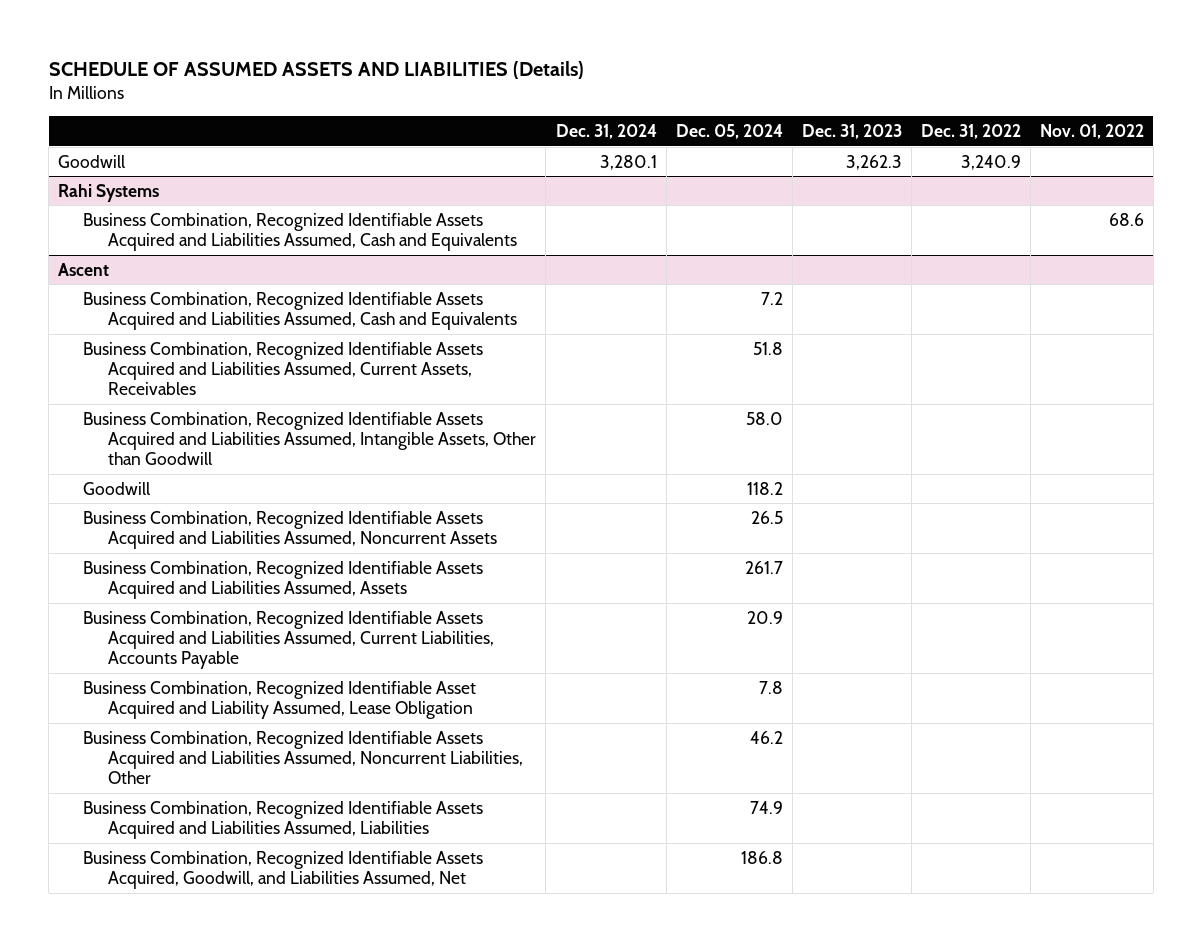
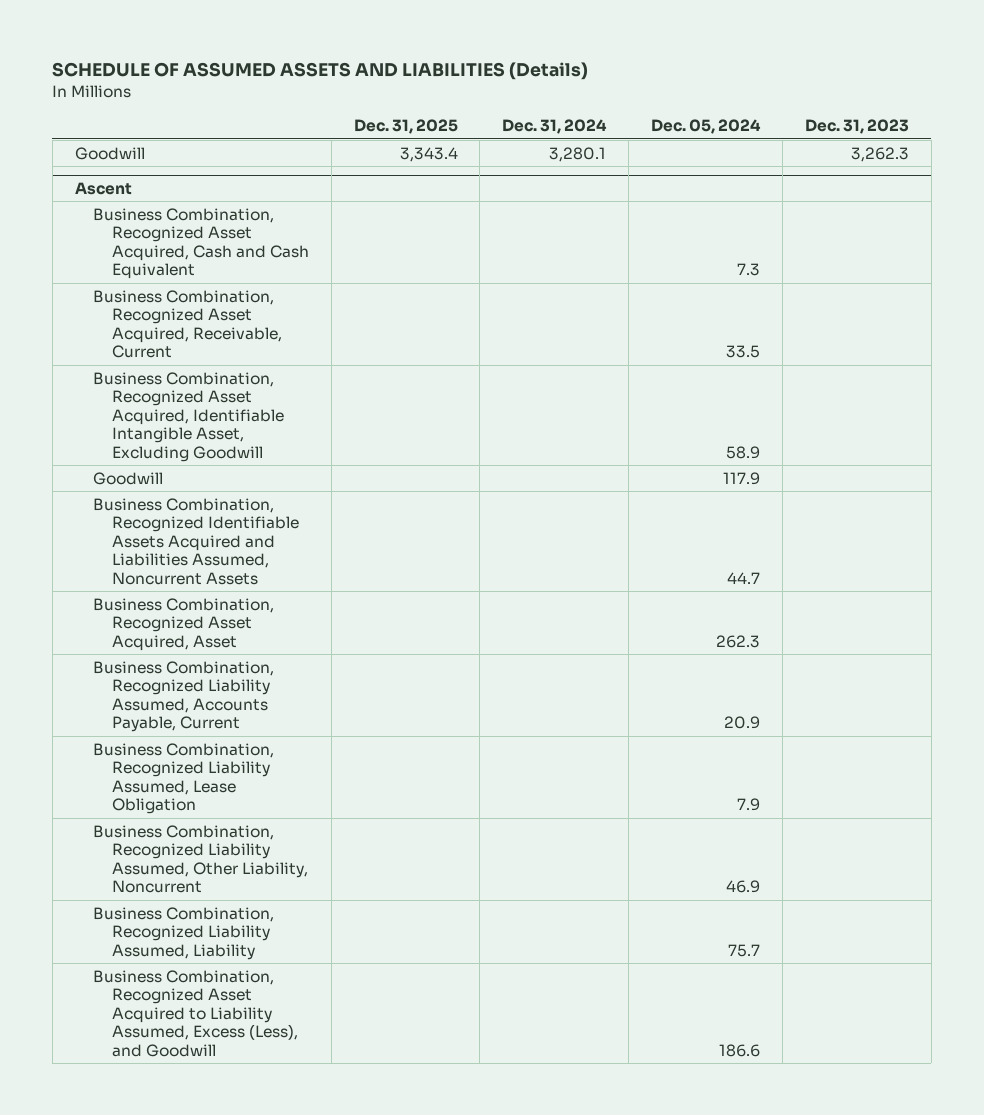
[920,124,1021,140] Dec. 31, 2022 -> none
[1039,124,1144,140] Nov. 01, 2022 -> none
none -> [353,119,458,135] Dec. 31, 2025
[58,183,160,202] Rahi Systems -> none
[83,212,518,252] Business Combination, Recognized Identifiable Assets Acquired and Liabilities Assumed, Cash and Equivalents -> none
[83,291,518,331] Business Combination, Recognized Identifiable Assets Acquired and Liabilities Assumed, Cash and Equivalents -> [93,207,309,280] Business Combination, Recognized Asset Acquired, Cash and Cash Equivalent
[760,291,783,305] 7.2 -> [737,263,761,277] 7.3
[83,341,484,396] Business Combination, Recognized Identifiable Assets Acquired and Liabilities Assumed, Current Assets, Receivables -> [93,289,282,359] Business Combination, Recognized Asset Acquired, Receivable, Current
[752,341,783,355] 51.8 -> [726,345,761,359] 33.5
[83,411,537,466] Business Combination, Recognized Identifiable Assets Acquired and Liabilities Assumed, Intangible Assets, Other than Goodwill -> [93,371,284,462] Business Combination, Recognized Asset Acquired, Identifiable Intangible Asset, Excluding Goodwill
[745,411,783,425] 58.0 -> [726,445,761,459] 58.9
[746,481,783,495] 118.2 -> [723,471,761,485] 117.9
[750,510,783,524] 26.5 -> [727,571,761,584] 44.7
[83,560,484,600] Business Combination, Recognized Identifiable Assets Acquired and Liabilities Assumed, Assets -> [93,597,275,651] Business Combination, Recognized Asset Acquired, Asset
[744,560,783,574] 261.7 -> [716,634,761,648] 262.3
[83,610,495,670] Business Combination, Recognized Identifiable Assets Acquired and Liabilities Assumed, Current Liabilities, Accounts Payable -> [93,660,275,733] Business Combination, Recognized Liability Assumed, Accounts Payable, Current
[83,680,477,720] Business Combination, Recognized Identifiable Asset Acquired and Liability Assumed, Lease Obligation -> [93,742,275,815] Business Combination, Recognized Liability Assumed, Lease Obligation
[758,680,783,694] 7.8 -> [737,798,761,812] 7.9
[83,730,524,785] Business Combination, Recognized Identifiable Assets Acquired and Liabilities Assumed, Noncurrent Liabilities, Other -> [93,824,308,894] Business Combination, Recognized Liability Assumed, Other Liability, Noncurrent
[749,730,783,744] 46.2 -> [726,880,761,894] 46.9
[83,800,484,840] Business Combination, Recognized Identifiable Assets Acquired and Liabilities Assumed, Liabilities -> [93,906,275,960] Business Combination, Recognized Liability Assumed, Liability
[749,800,783,814] 74.9 -> [728,943,761,957] 75.7
[83,850,484,890] Business Combination, Recognized Identifiable Assets Acquired, Goodwill, and Liabilities Assumed, Net -> [93,969,298,1057] Business Combination, Recognized Asset Acquired to Liability Assumed, Excess (Less), and Goodwill
[740,850,783,864] 186.8 -> [719,1043,761,1057] 186.6

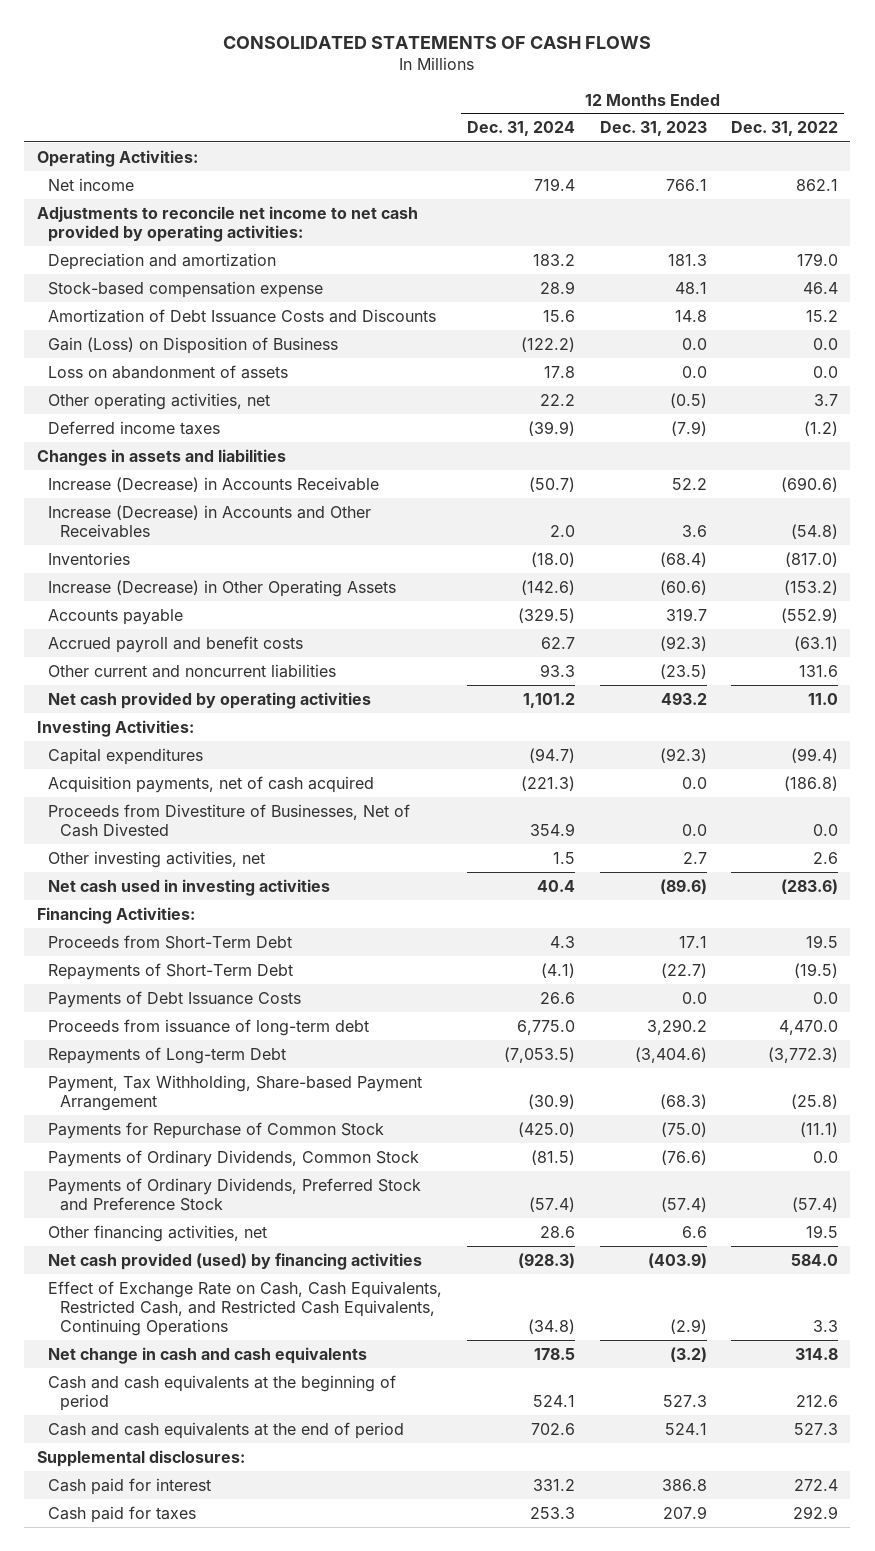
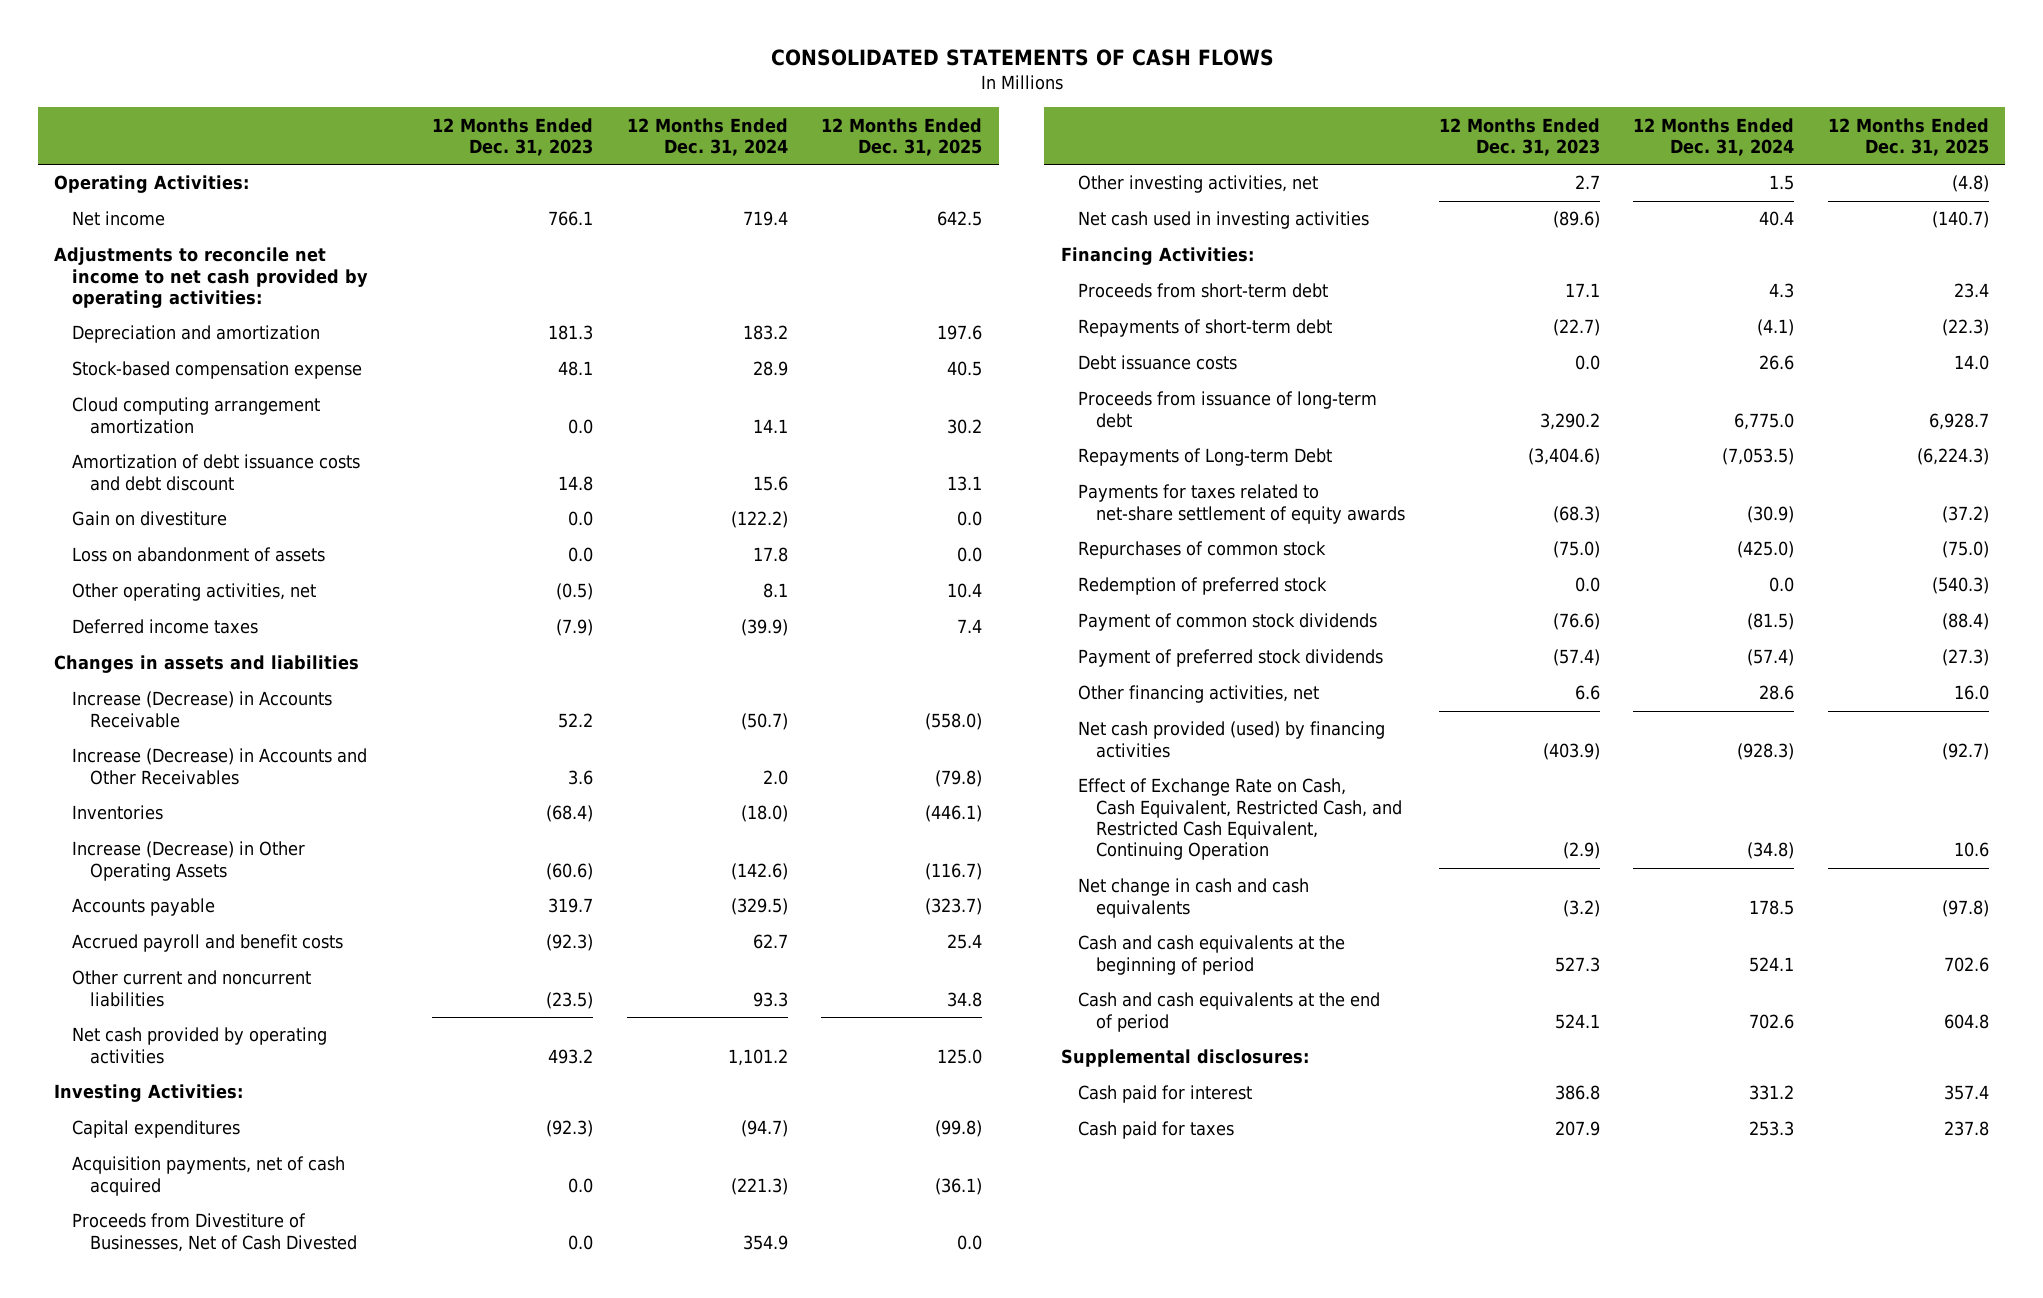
[731,121,839,137] Dec. 31, 2022 -> none
none -> [821,117,983,157] 12 Months Ended Dec. 31, 2025
none -> [72,397,321,434] Cloud computing arrangement amortization
[48,308,437,323] Amortization of Debt Issuance Costs and Discounts -> [72,454,361,491] Amortization of debt issuance costs and debt discount
[48,336,339,354] Gain (Loss) on Disposition of Business -> [72,511,228,527] Gain on divestiture
[540,393,576,406] 22.2 -> [762,583,788,599] 8.1
[48,934,293,949] Proceeds from Short-Term Debt -> [1078,283,1329,299] Proceeds from short-term debt
[48,962,294,980] Repayments of Short-Term Debt -> [1078,319,1333,338] Repayments of short-term debt
[48,990,302,1008] Payments of Debt Issuance Costs -> [1078,355,1238,371] Debt issuance costs
[48,1074,423,1111] Payment, Tax Withholding, Share-based Payment Arrangement -> [1078,484,1406,524] Payments for taxes related to net-share settlement of equity awards
[48,1121,385,1139] Payments for Repurchase of Common Stock -> [1078,541,1327,560] Repurchases of common stock
none -> [1078,577,1328,596] Redemption of preferred stock
[48,1149,420,1167] Payments of Ordinary Dividends, Common Stock -> [1078,613,1378,632] Payment of common stock dividends
[48,1177,422,1211] Payments of Ordinary Dividends, Preferred Stock and Preference Stock -> [1078,649,1384,668] Payment of preferred stock dividends
[48,1280,443,1336] Effect of Exchange Rate on Cash, Cash Equivalents, Restricted Cash, and Restricted Cash Equivalents, Continuing Operations -> [1078,778,1403,861] Effect of Exchange Rate on Cash, Cash Equivalent, Restricted Cash, and Restricted Cash Equivalent, Continuing Operation

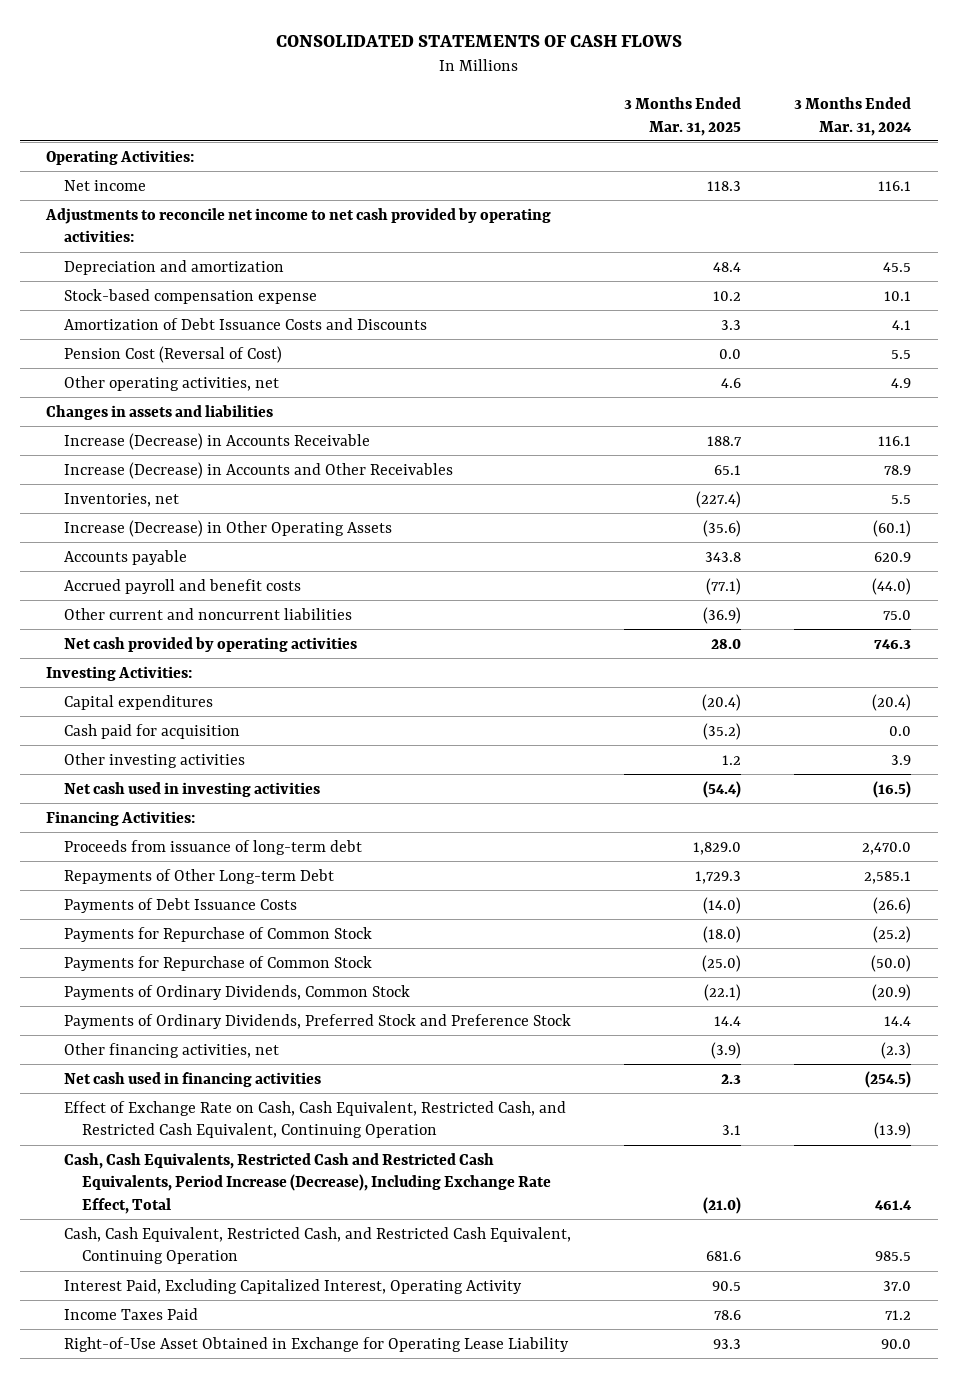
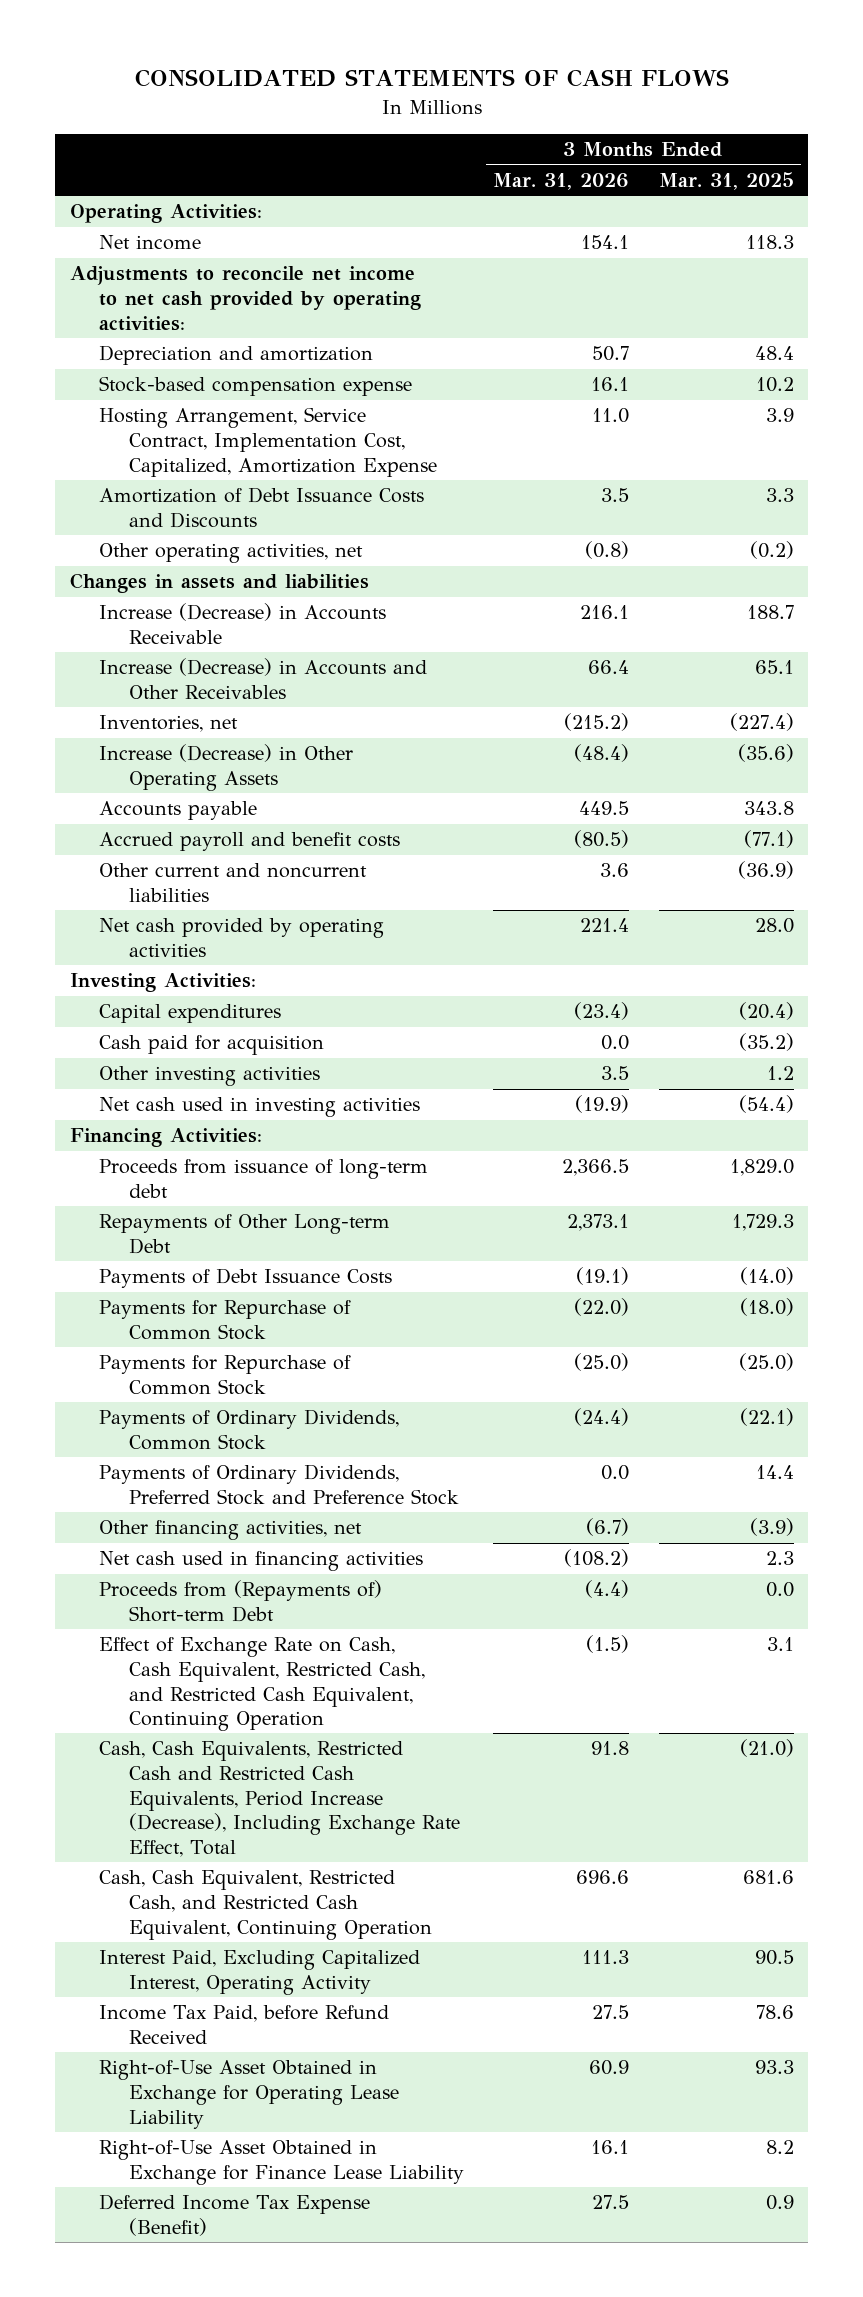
[794,96,913,136] 3 Months Ended Mar. 31, 2024 -> none
none -> [493,173,630,191] Mar. 31, 2026
none -> [99,407,437,477] Hosting Arrangement, Service Contract, Implementation Cost, Capitalized, Amortization Expense
[64,345,283,363] Pension Cost (Reversal of Cost) -> none
[721,377,742,388] 4.6 -> [749,541,794,560] (0.2)
none -> [99,1580,383,1622] Proceeds from (Repayments of) Short-term Debt
[64,1307,199,1320] Income Taxes Paid -> [99,2005,390,2044] Income Tax Paid, before Refund Received
none -> [99,2140,464,2185] Right-of-Use Asset Obtained in Exchange for Finance Lease Liability
none -> [99,2194,371,2236] Deferred Income Tax Expense (Benefit)

